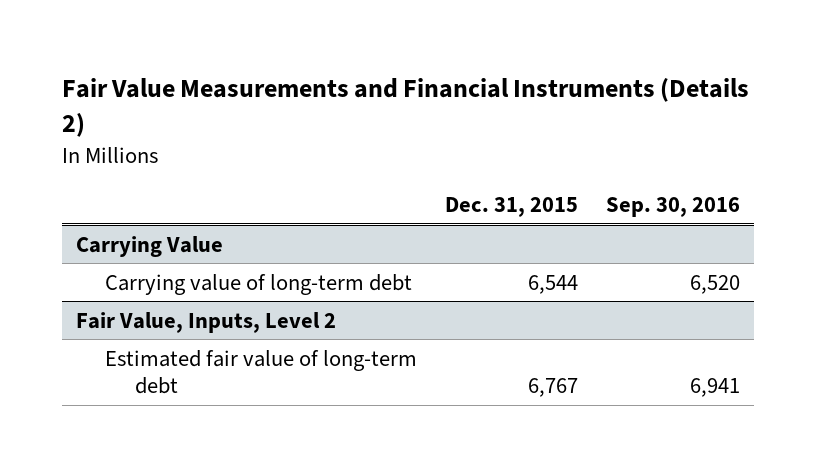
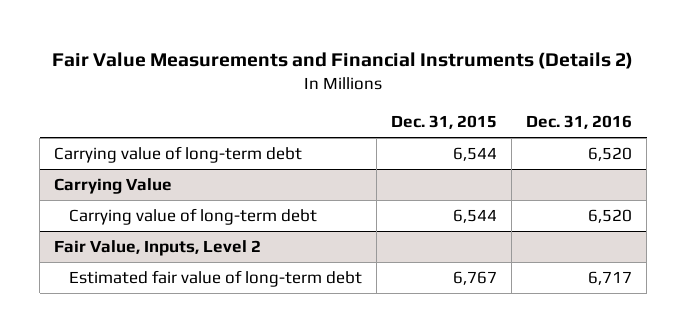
[605,196,740,217] Sep. 30, 2016 -> none
none -> [526,114,633,129] Dec. 31, 2016
none -> [54,146,303,164] Carrying value of long-term debt

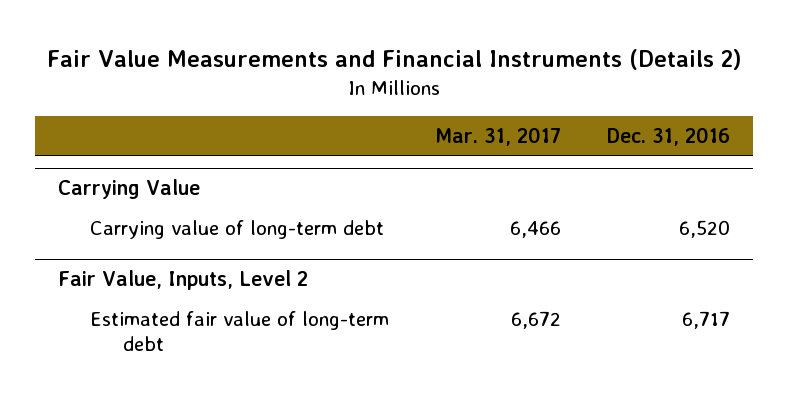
[391,114,498,129] Dec. 31, 2015 -> none
none -> [435,126,562,146] Mar. 31, 2017
[54,146,303,164] Carrying value of long-term debt -> none

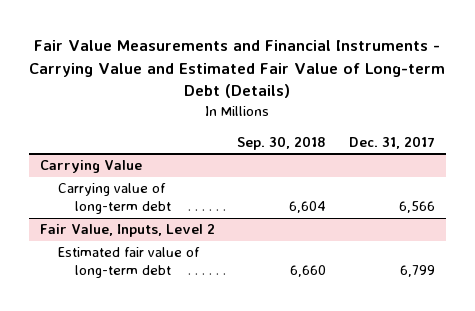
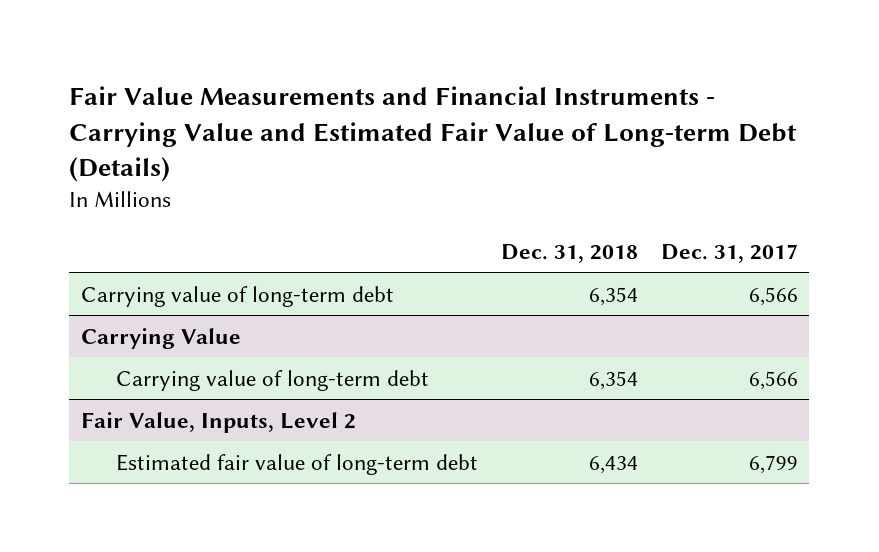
[237,135,327,150] Sep. 30, 2018 -> none
none -> [500,243,638,263] Dec. 31, 2018
none -> [80,285,394,307] Carrying value of long-term debt

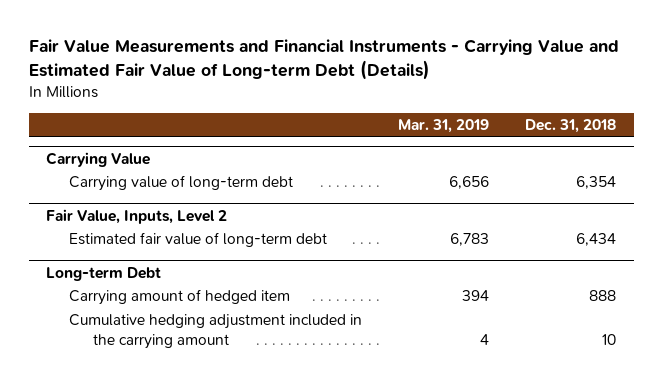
[660,243,798,263] Dec. 31, 2017 -> none
none -> [398,118,490,133] Mar. 31, 2019
[80,285,394,307] Carrying value of long-term debt -> none
none -> [46,266,162,281] Long-term Debt
none -> [69,289,291,306] Carrying amount of hedged item
none -> [69,314,363,349] Cumulative hedging adjustment included in the carrying amount

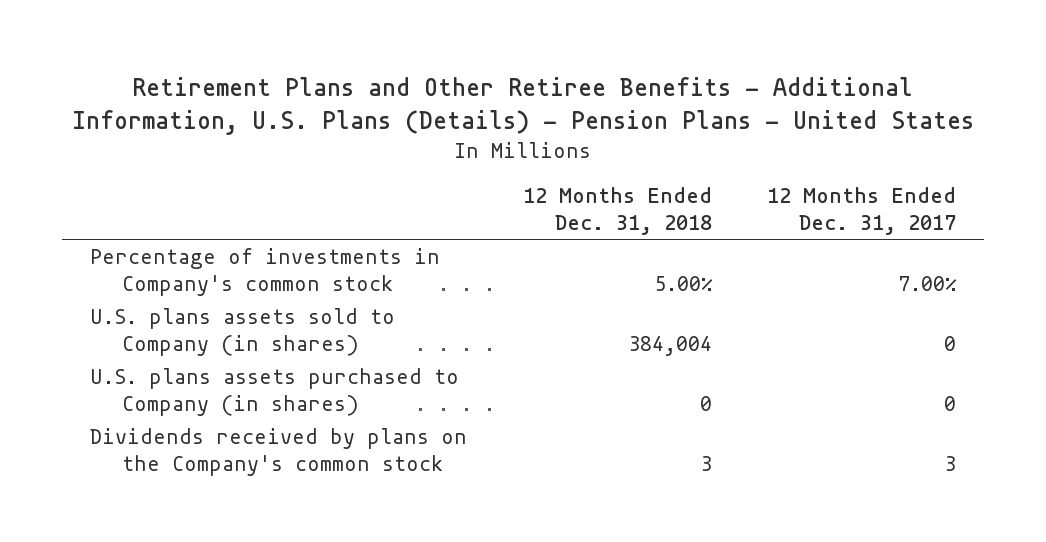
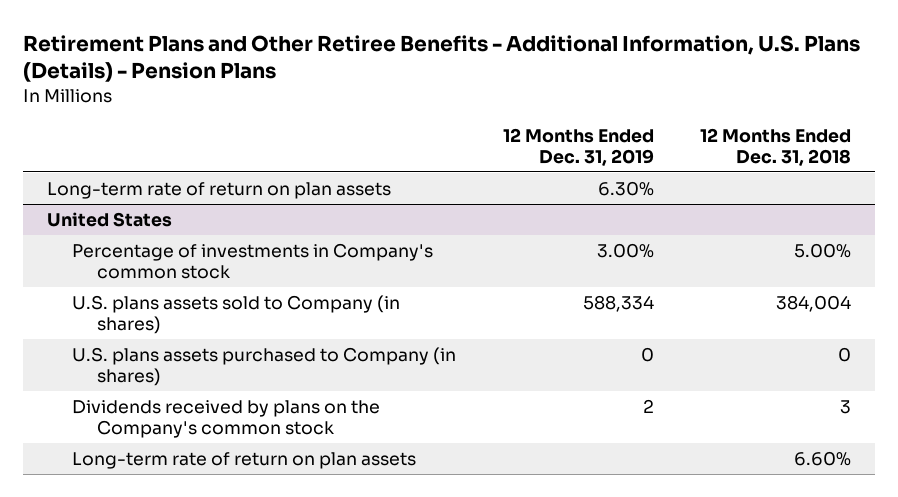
[72,76,975,135] Retirement Plans and Other Retiree Benefits - Additional Information, U.S. Plans (Details) - Pension Plans - United States -> [23,34,861,82] Retirement Plans and Other Retiree Benefits - Additional Information, U.S. Plans (Details) - Pension Plans
[767,187,957,236] 12 Months Ended Dec. 31, 2017 -> none
none -> [502,127,654,166] 12 Months Ended Dec. 31, 2019
none -> [46,182,391,200] Long-term rate of return on plan assets
none -> [46,212,172,228] United States
none -> [71,452,416,470] Long-term rate of return on plan assets

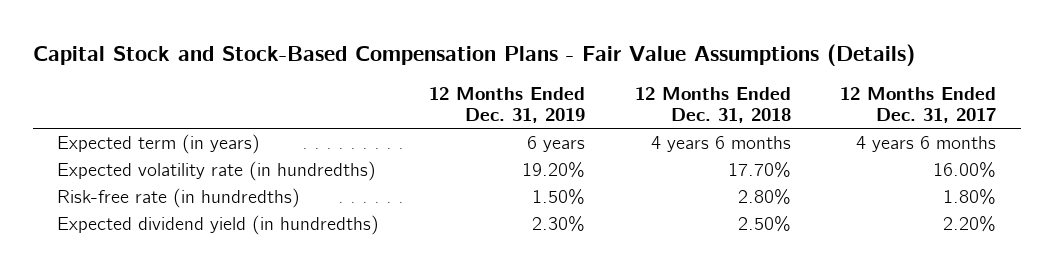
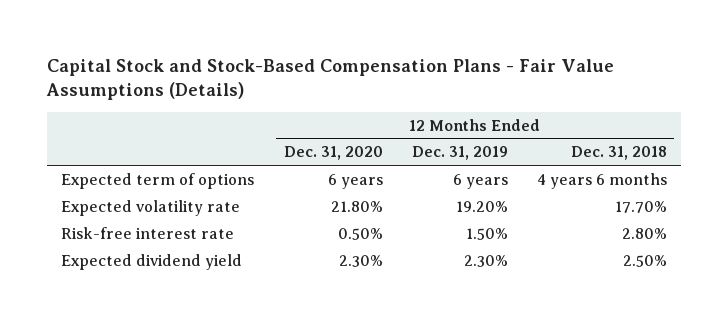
[840,86,997,124] 12 Months Ended Dec. 31, 2017 -> none
none -> [283,146,383,161] Dec. 31, 2020
[57,133,261,154] Expected term (in years) -> [61,172,255,189] Expected term of options
[57,160,377,181] Expected volatility rate (in hundredths) -> [61,199,241,216] Expected volatility rate
[57,187,301,208] Risk-free rate (in hundredths) -> [61,226,235,239] Risk-free interest rate
[57,214,380,235] Expected dividend yield (in hundredths) -> [61,253,243,270] Expected dividend yield

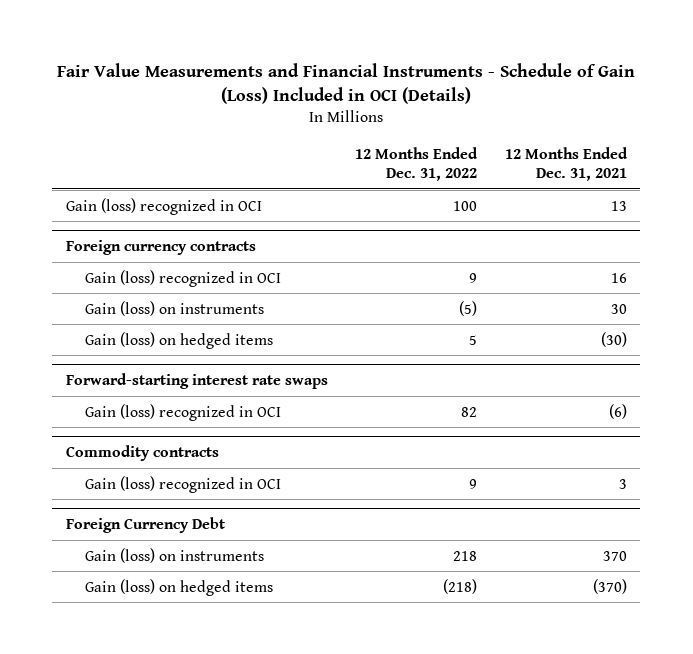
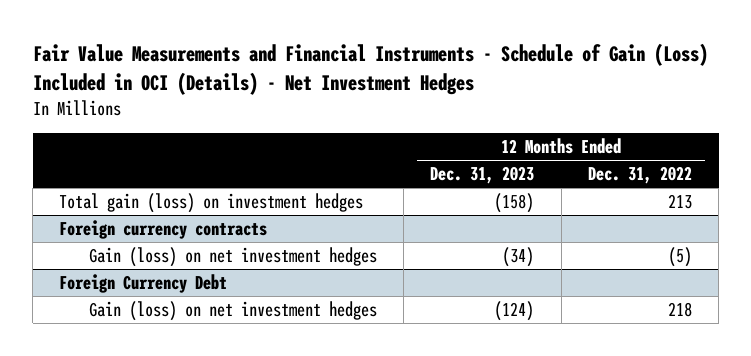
[57,62,636,105] Fair Value Measurements and Financial Instruments - Schedule of Gain (Loss) Included in OCI (Details) -> [32,43,708,95] Fair Value Measurements and Financial Instruments - Schedule of Gain (Loss) Included in OCI (Details) - Net Investment Hedges
[504,146,628,182] 12 Months Ended Dec. 31, 2021 -> none
none -> [430,166,535,185] Dec. 31, 2023
[65,197,262,215] Gain (loss) recognized in OCI -> none
none -> [59,193,364,214] Total gain (loss) on investment hedges
[84,269,281,287] Gain (loss) recognized in OCI -> none
[84,331,273,349] Gain (loss) on hedged items -> none
[65,373,328,390] Forward-starting interest rate swaps -> none
[84,403,281,421] Gain (loss) recognized in OCI -> none
[65,445,219,462] Commodity contracts -> none
[84,475,281,493] Gain (loss) recognized in OCI -> none
[84,300,264,316] Gain (loss) on instruments -> [88,247,377,268] Gain (loss) on net investment hedges
[84,578,273,596] Gain (loss) on hedged items -> none
[84,547,264,563] Gain (loss) on instruments -> [88,301,377,322] Gain (loss) on net investment hedges

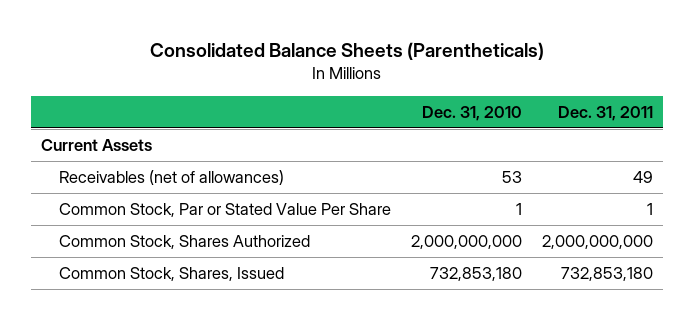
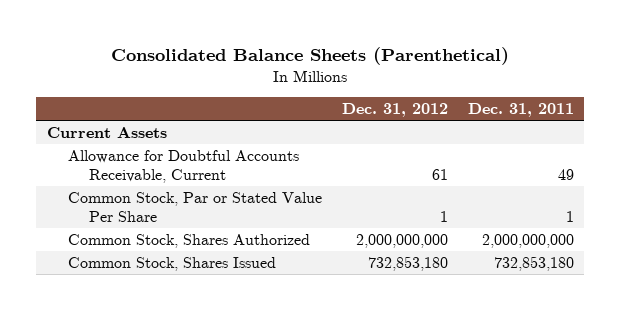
[150,41,545,60] Consolidated Balance Sheets (Parentheticals) -> [111,46,510,65] Consolidated Balance Sheets (Parenthetical)
[422,105,523,121] Dec. 31, 2010 -> none
none -> [342,103,449,118] Dec. 31, 2012
[59,170,285,186] Receivables (net of allowances) -> [67,149,299,183] Allowance for Doubtful Accounts Receivable, Current
[59,267,285,282] Common Stock, Shares, Issued -> [67,256,276,271] Common Stock, Shares Issued

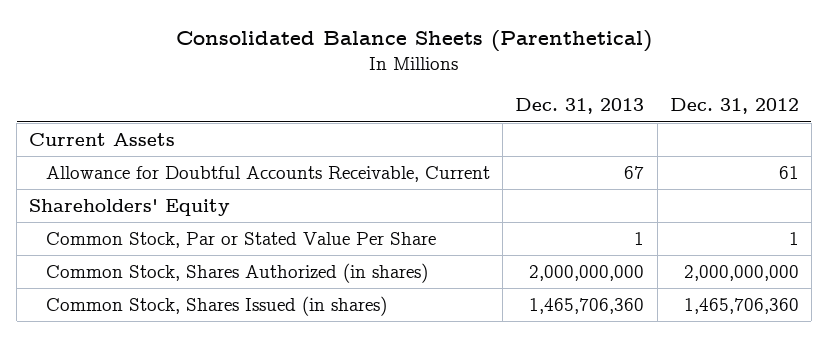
[468,103,575,118] Dec. 31, 2011 -> none
none -> [515,98,645,115] Dec. 31, 2013
none -> [29,198,231,216] Shareholders' Equity
[67,233,310,248] Common Stock, Shares Authorized -> [46,262,429,283] Common Stock, Shares Authorized (in shares)
[67,256,276,271] Common Stock, Shares Issued -> [46,295,388,316] Common Stock, Shares Issued (in shares)
[368,255,449,271] 732,853,180 -> [683,297,799,314] 1,465,706,360

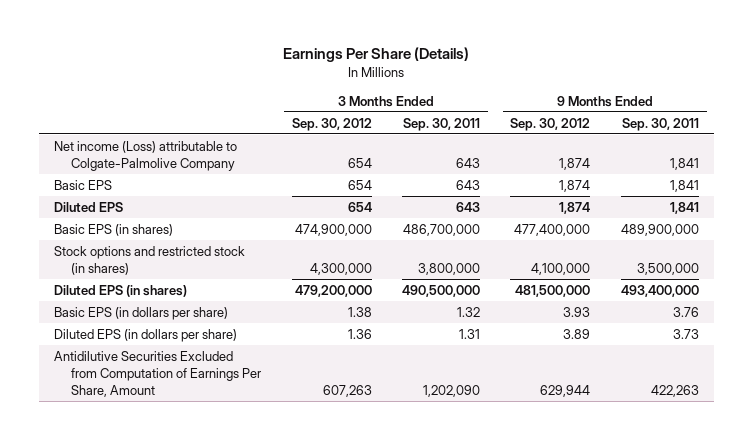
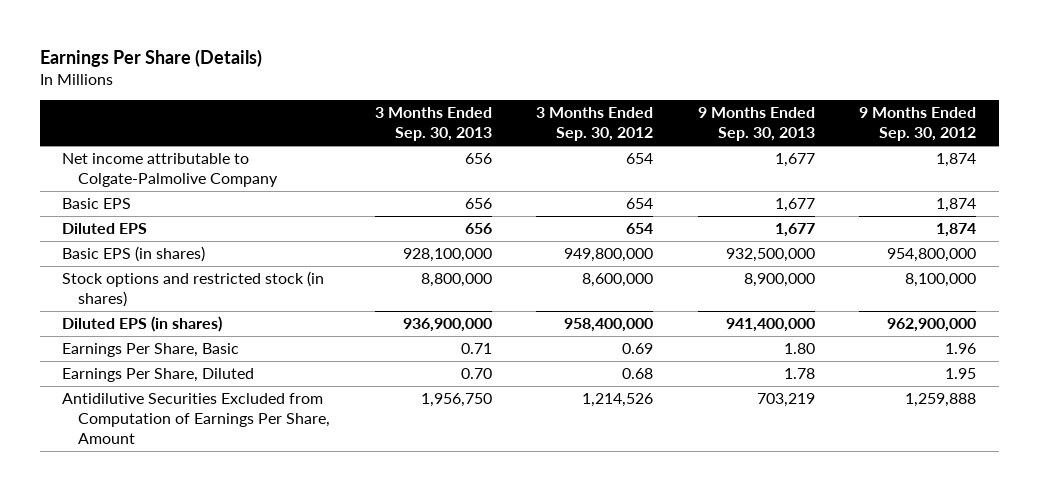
[403,117,481,131] Sep. 30, 2011 -> none
[621,117,699,131] Sep. 30, 2011 -> none
none -> [374,107,492,142] 3 Months Ended Sep. 30, 2013
none -> [697,107,815,142] 9 Months Ended Sep. 30, 2013
[53,140,237,171] Net income (Loss) attributable to Colgate-Palmolive Company -> [61,153,278,188] Net income attributable to Colgate-Palmolive Company
[294,223,372,236] 474,900,000 -> [564,248,654,263] 949,800,000
[514,223,591,236] 477,400,000 -> [887,248,977,263] 954,800,000
[309,262,372,275] 4,300,000 -> [582,273,654,288] 8,600,000
[531,262,591,275] 4,100,000 -> [905,273,977,288] 8,100,000
[294,284,372,297] 479,200,000 -> [564,318,654,333] 958,400,000
[515,284,591,297] 481,500,000 -> [887,318,977,333] 962,900,000
[53,306,228,320] Basic EPS (in dollars per share) -> [61,343,239,358] Earnings Per Share, Basic
[347,306,372,317] 1.38 -> [622,343,654,355] 0.69
[563,306,591,317] 3.93 -> [945,343,977,355] 1.96
[53,328,237,342] Diluted EPS (in dollars per share) -> [61,368,254,383] Earnings Per Share, Diluted
[347,328,372,339] 1.36 -> [622,368,654,380] 0.68
[563,328,591,339] 3.89 -> [945,368,977,380] 1.95
[322,384,372,397] 607,263 -> [582,393,654,408] 1,214,526
[540,384,591,397] 629,944 -> [905,393,977,408] 1,259,888

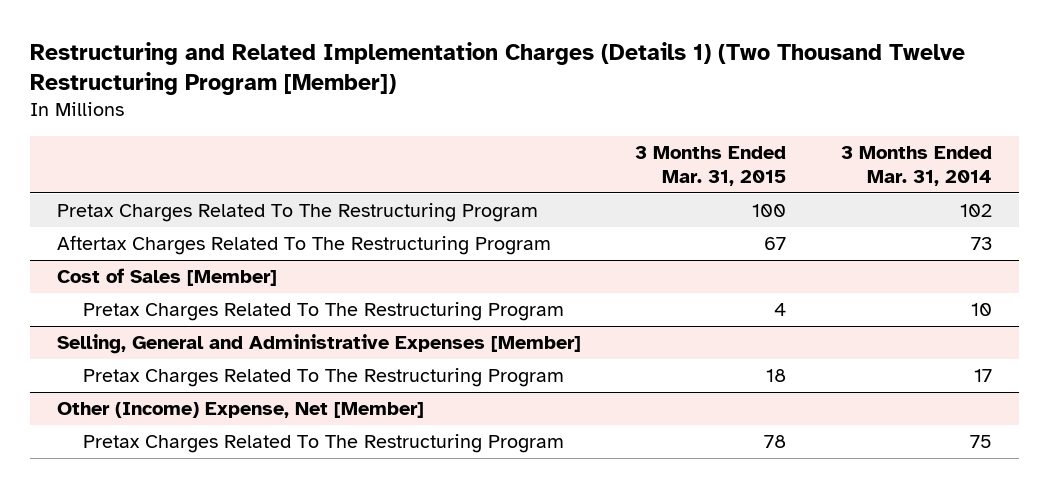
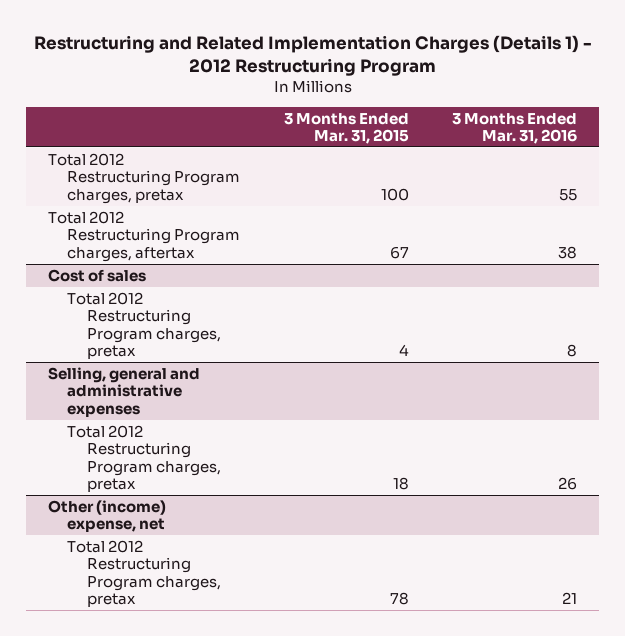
[29,41,965,95] Restructuring and Related Implementation Charges (Details 1) (Two Thousand Twelve Restructuring Program [Member]) -> [33,35,592,77] Restructuring and Related Implementation Charges (Details 1) - 2012 Restructuring Program
[840,145,992,186] 3 Months Ended Mar. 31, 2014 -> none
none -> [452,112,578,145] 3 Months Ended Mar. 31, 2016
[56,203,538,223] Pretax Charges Related To The Restructuring Program -> [48,152,241,204] Total 2012 Restructuring Program charges, pretax
[56,235,551,256] Aftertax Charges Related To The Restructuring Program -> [48,210,241,262] Total 2012 Restructuring Program charges, aftertax
[56,268,277,287] Cost of Sales [Member] -> [48,268,147,282] Cost of sales
[83,302,565,322] Pretax Charges Related To The Restructuring Program -> [67,291,221,360] Total 2012 Restructuring Program charges, pretax
[56,334,581,355] Selling, General and Administrative Expenses [Member] -> [48,366,201,417] Selling, general and administrative expenses
[83,368,565,388] Pretax Charges Related To The Restructuring Program -> [67,424,221,493] Total 2012 Restructuring Program charges, pretax
[56,402,424,419] Other (Income) Expense, Net [Member] -> [48,499,167,533] Other (income) expense, net
[83,434,565,454] Pretax Charges Related To The Restructuring Program -> [67,539,221,608] Total 2012 Restructuring Program charges, pretax

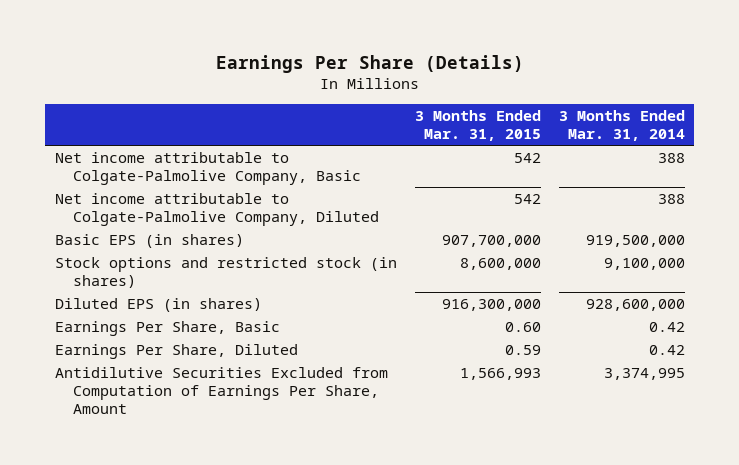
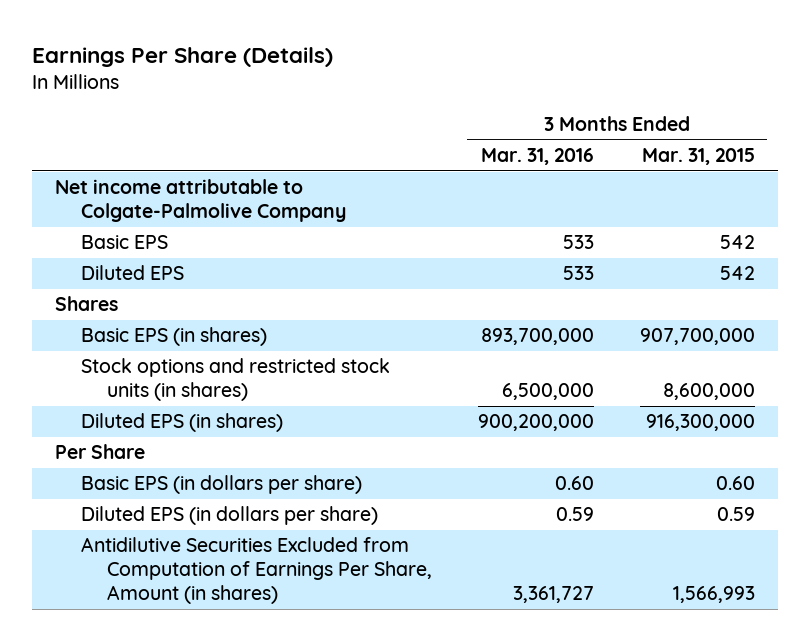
[558,109,685,142] 3 Months Ended Mar. 31, 2014 -> none
none -> [481,148,595,166] Mar. 31, 2016
none -> [55,179,347,223] Net income attributable to Colgate-Palmolive Company
[54,151,361,185] Net income attributable to Colgate-Palmolive Company, Basic -> [81,235,169,250] Basic EPS
[54,192,379,226] Net income attributable to Colgate-Palmolive Company, Diluted -> [81,265,185,281] Diluted EPS
none -> [55,296,119,312] Shares
[54,256,397,288] Stock options and restricted stock (in shares) -> [81,358,391,402] Stock options and restricted stock units (in shares)
none -> [55,444,146,460] Per Share
[54,320,280,336] Earnings Per Share, Basic -> [81,475,363,495] Basic EPS (in dollars per share)
[54,343,298,359] Earnings Per Share, Diluted -> [81,506,379,526] Diluted EPS (in dollars per share)
[54,366,388,415] Antidilutive Securities Excluded from Computation of Earnings Per Share, Amount -> [81,537,433,605] Antidilutive Securities Excluded from Computation of Earnings Per Share, Amount (in shares)

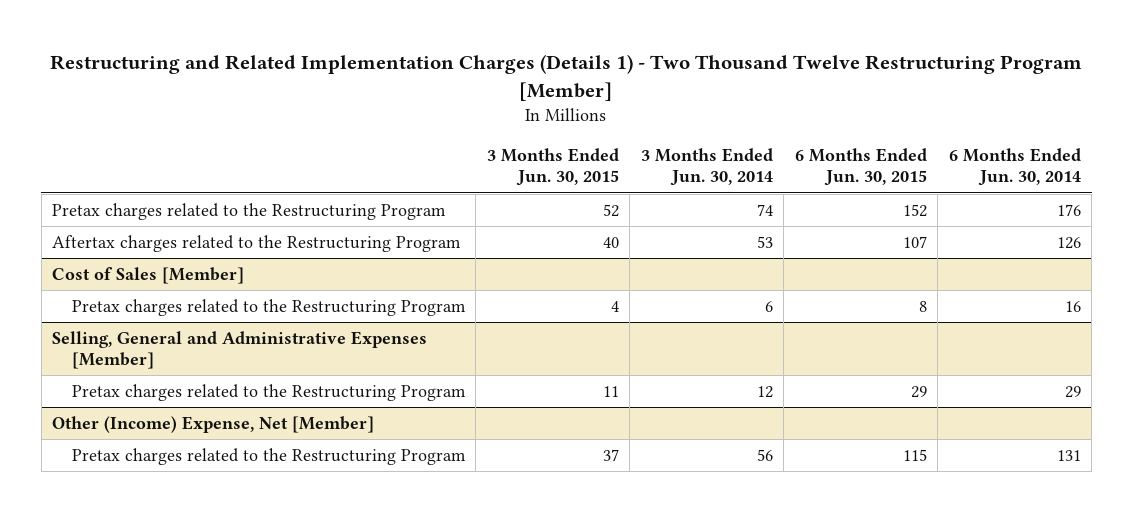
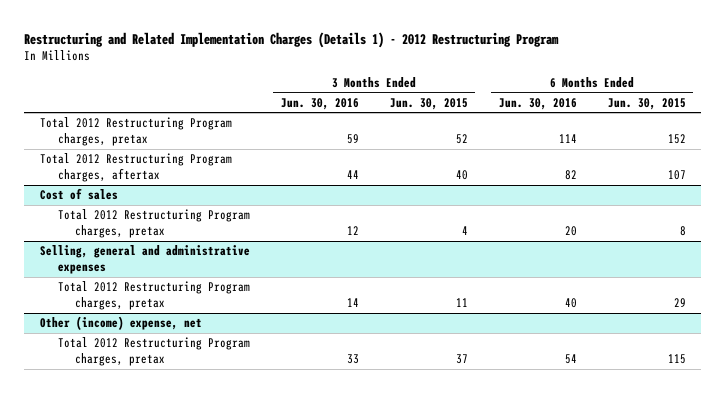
[50,54,1083,101] Restructuring and Related Implementation Charges (Details 1) - Two Thousand Twelve Restructuring Program [Member] -> [24,31,560,48] Restructuring and Related Implementation Charges (Details 1) - 2012 Restructuring Program
[640,148,773,187] 3 Months Ended Jun. 30, 2014 -> none
[948,148,1081,187] 6 Months Ended Jun. 30, 2014 -> none
none -> [280,97,359,110] Jun. 30, 2016
none -> [498,97,577,110] Jun. 30, 2016
[52,203,447,221] Pretax charges related to the Restructuring Program -> [39,117,232,146] Total 2012 Restructuring Program charges, pretax
[52,235,462,253] Aftertax charges related to the Restructuring Program -> [39,153,232,182] Total 2012 Restructuring Program charges, aftertax
[52,267,245,285] Cost of Sales [Member] -> [39,188,118,201] Cost of sales
[71,299,466,317] Pretax charges related to the Restructuring Program -> [57,209,250,238] Total 2012 Restructuring Program charges, pretax
[52,331,428,370] Selling, General and Administrative Expenses [Member] -> [39,245,250,274] Selling, general and administrative expenses
[71,384,466,402] Pretax charges related to the Restructuring Program -> [57,281,250,310] Total 2012 Restructuring Program charges, pretax
[52,416,375,434] Other (Income) Expense, Net [Member] -> [39,316,202,331] Other (income) expense, net
[71,448,466,466] Pretax charges related to the Restructuring Program -> [57,337,250,366] Total 2012 Restructuring Program charges, pretax

